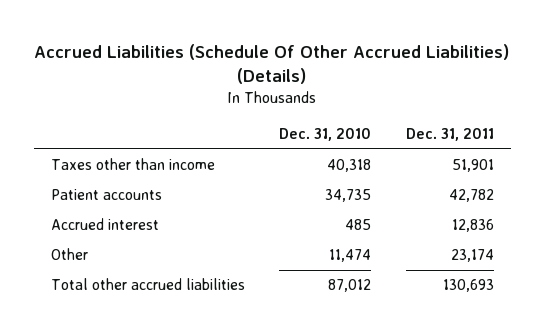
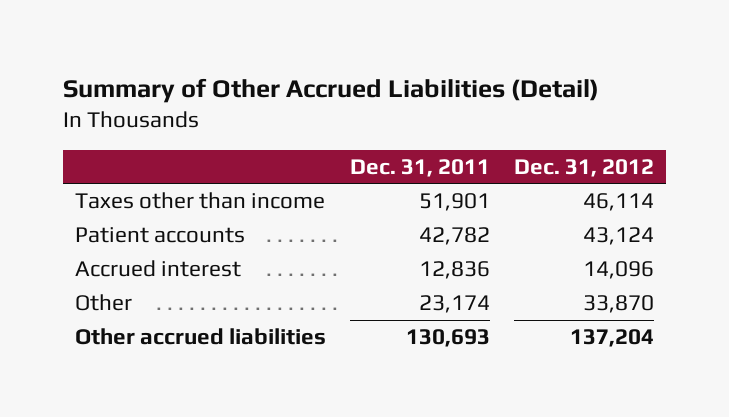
[34,44,510,85] Accrued Liabilities (Schedule Of Other Accrued Liabilities) (Details) -> [62,78,599,104] Summary of Other Accrued Liabilities (Detail)
[279,127,372,141] Dec. 31, 2010 -> none
none -> [514,158,655,177] Dec. 31, 2012
[51,278,246,291] Total other accrued liabilities -> [74,328,326,346] Other accrued liabilities

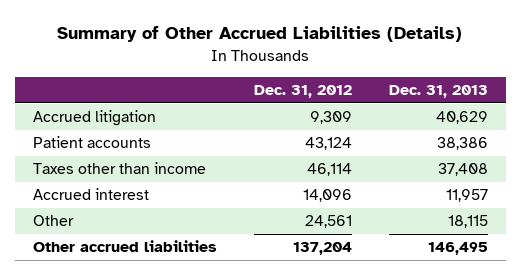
[62,78,599,104] Summary of Other Accrued Liabilities (Detail) -> [57,26,463,43] Summary of Other Accrued Liabilities (Details)
[350,158,491,177] Dec. 31, 2011 -> none
none -> [388,85,488,99] Dec. 31, 2013
none -> [33,110,157,127] Accrued litigation
[74,192,325,210] Taxes other than income -> [33,162,207,175] Taxes other than income
[583,295,655,314] 33,870 -> [304,215,352,229] 24,561

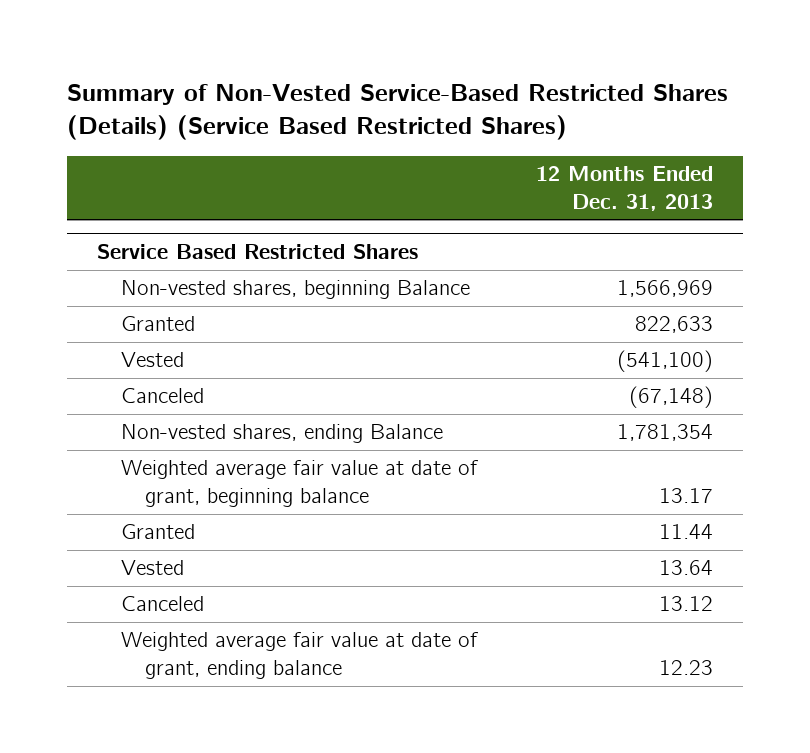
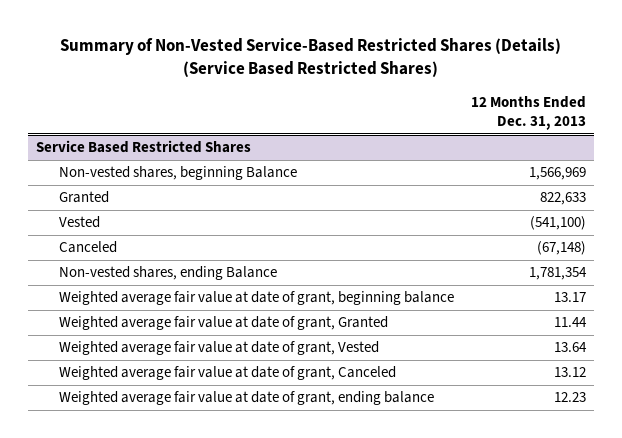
[120,524,195,540] Granted -> [59,316,389,331] Weighted average fair value at date of grant, Granted
[120,560,184,576] Vested -> [59,341,380,356] Weighted average fair value at date of grant, Vested
[120,596,204,612] Canceled -> [59,366,397,381] Weighted average fair value at date of grant, Canceled

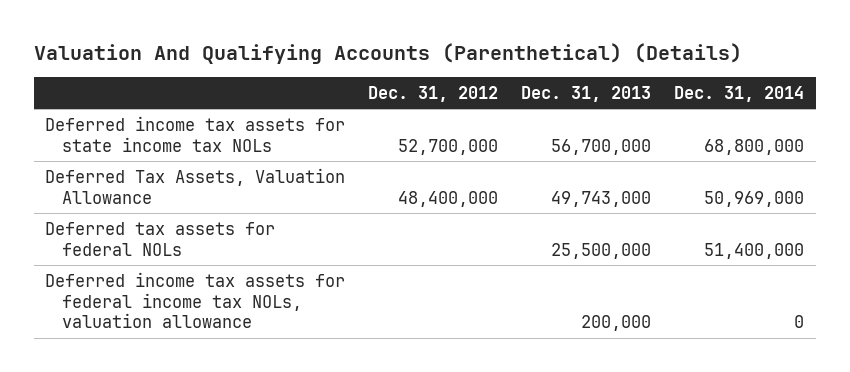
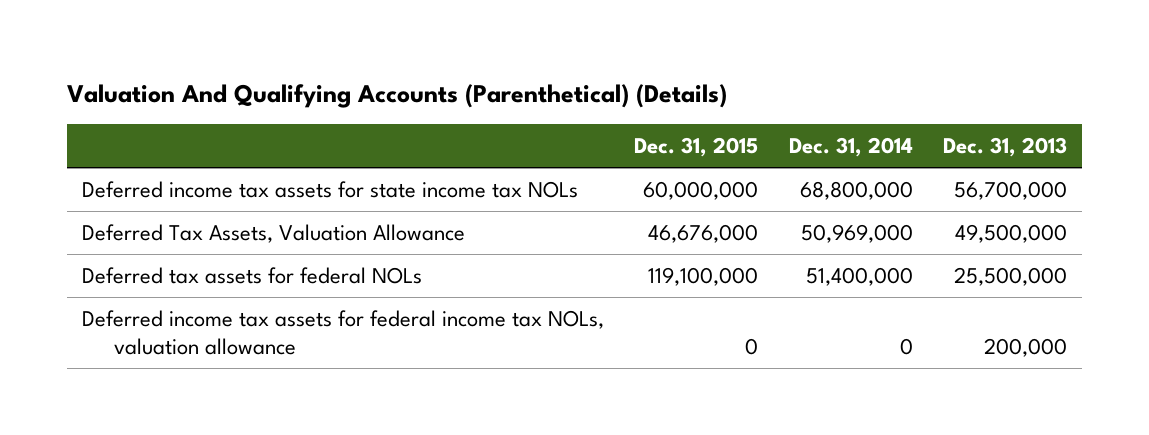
[368,85,499,102] Dec. 31, 2012 -> none
none -> [634,136,759,157] Dec. 31, 2015
[551,190,652,207] 49,743,000 -> [954,223,1067,243] 49,500,000

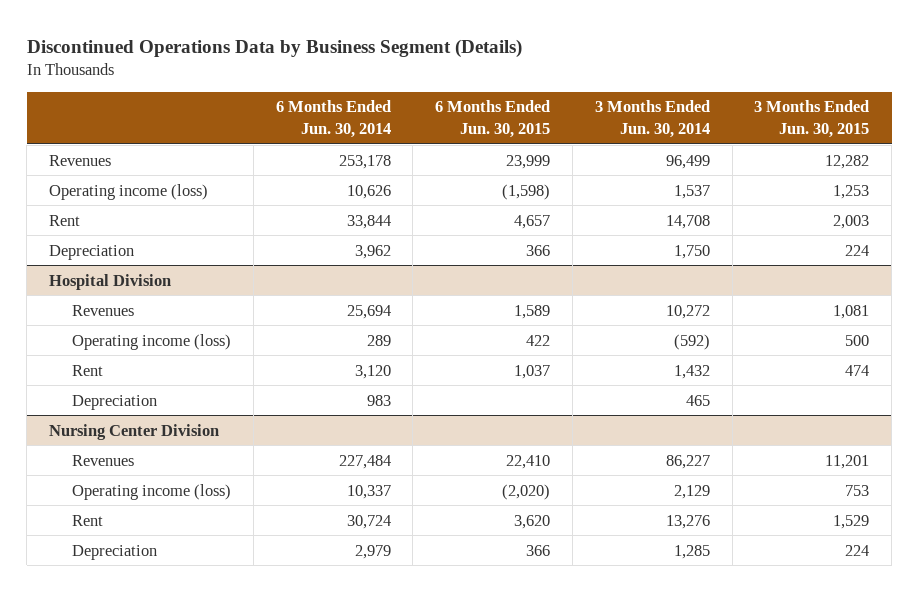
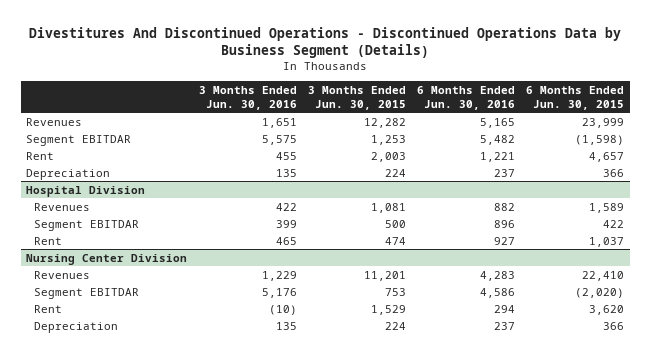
[26,38,522,58] Discontinued Operations Data by Business Segment (Details) -> [29,26,622,59] Divestitures And Discontinued Operations - Discontinued Operations Data by Business Segment (Details)
[275,100,391,138] 6 Months Ended Jun. 30, 2014 -> none
[594,100,710,138] 3 Months Ended Jun. 30, 2014 -> none
none -> [198,86,297,110] 3 Months Ended Jun. 30, 2016
none -> [417,86,516,110] 6 Months Ended Jun. 30, 2016
[49,183,209,200] Operating income (loss) -> [26,134,132,146] Segment EBITDAR
[72,333,232,350] Operating income (loss) -> [34,219,140,231] Segment EBITDAR
[72,394,158,410] Depreciation -> none
[72,483,232,500] Operating income (loss) -> [34,287,140,299] Segment EBITDAR

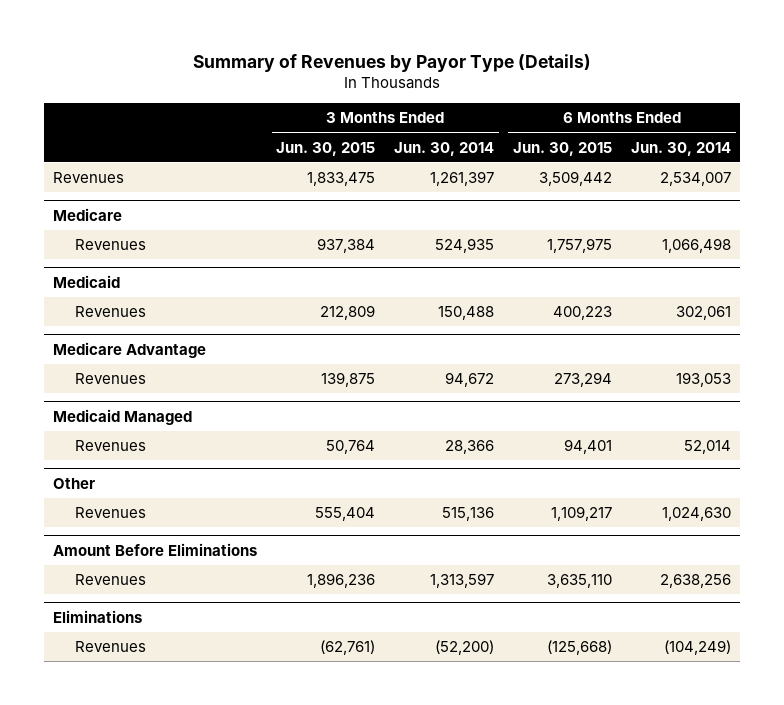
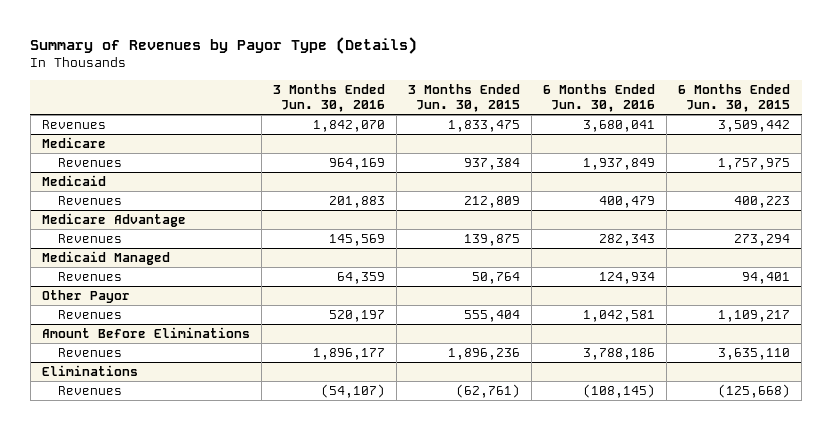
[394,141,495,156] Jun. 30, 2014 -> none
[630,141,731,156] Jun. 30, 2014 -> none
none -> [272,83,385,113] 3 Months Ended Jun. 30, 2016
none -> [543,83,656,113] 6 Months Ended Jun. 30, 2016
[53,478,96,490] Other -> [41,289,130,303] Other Payor

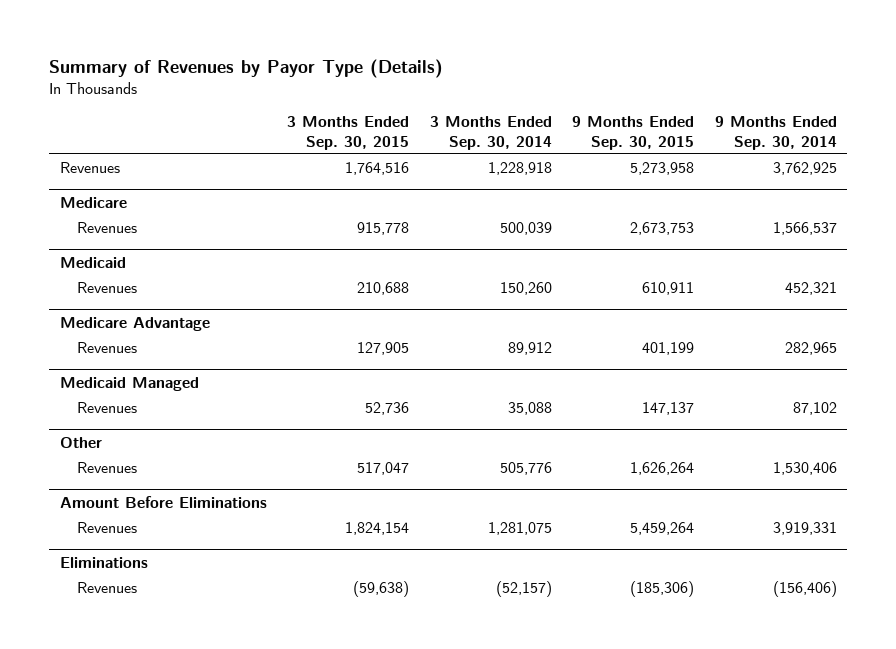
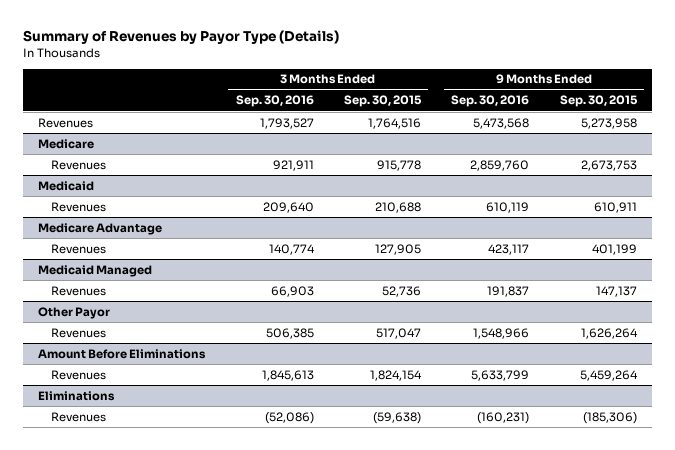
[429,116,552,150] 3 Months Ended Sep. 30, 2014 -> none
[714,116,837,150] 9 Months Ended Sep. 30, 2014 -> none
none -> [235,95,314,108] Sep. 30, 2016
none -> [451,95,530,108] Sep. 30, 2016
[59,436,102,448] Other -> [38,306,111,319] Other Payor

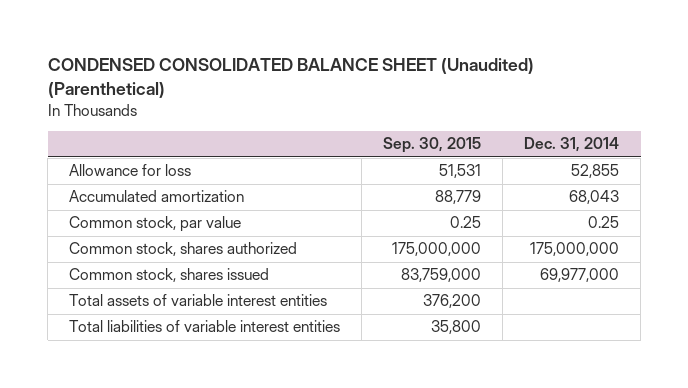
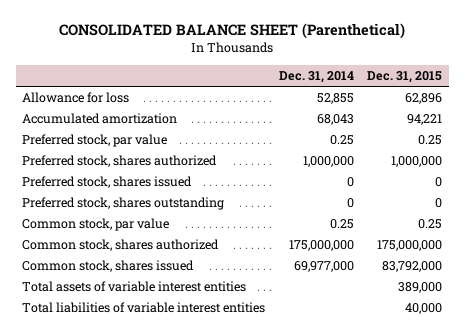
[47,58,534,99] CONDENSED CONSOLIDATED BALANCE SHEET (Unaudited) (Parenthetical) -> [59,23,406,40] CONSOLIDATED BALANCE SHEET (Parenthetical)
[383,137,482,154] Sep. 30, 2015 -> none
none -> [367,71,443,84] Dec. 31, 2015
none -> [22,134,168,148] Preferred stock, par value
none -> [22,155,218,168] Preferred stock, shares authorized
none -> [22,176,193,189] Preferred stock, shares issued
none -> [22,197,225,211] Preferred stock, shares outstanding

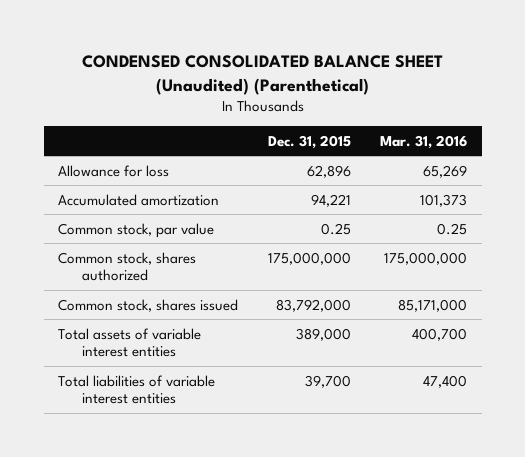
[59,23,406,40] CONSOLIDATED BALANCE SHEET (Parenthetical) -> [81,55,443,95] CONDENSED CONSOLIDATED BALANCE SHEET (Unaudited) (Parenthetical)
[278,71,354,84] Dec. 31, 2014 -> none
none -> [380,134,468,149] Mar. 31, 2016
[22,134,168,148] Preferred stock, par value -> none
[22,155,218,168] Preferred stock, shares authorized -> none
[22,176,193,189] Preferred stock, shares issued -> none
[22,197,225,211] Preferred stock, shares outstanding -> none
[405,303,443,315] 40,000 -> [304,374,351,388] 39,700

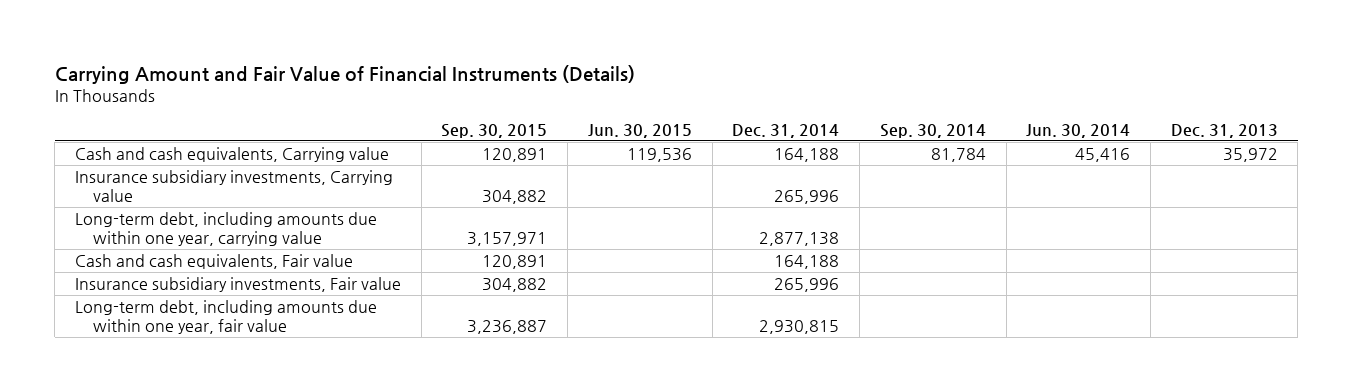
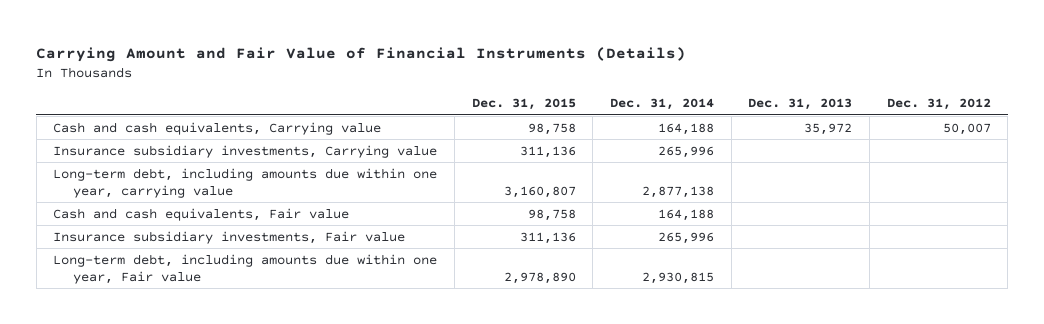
[441,123,548,138] Sep. 30, 2015 -> none
[587,123,692,138] Jun. 30, 2015 -> none
[879,123,986,138] Sep. 30, 2014 -> none
[1026,123,1131,138] Jun. 30, 2014 -> none
none -> [471,98,576,111] Dec. 31, 2015
none -> [886,98,991,111] Dec. 31, 2012
[74,300,377,334] Long-term debt, including amounts due within one year, fair value -> [53,253,438,284] Long-term debt, including amounts due within one year, Fair value

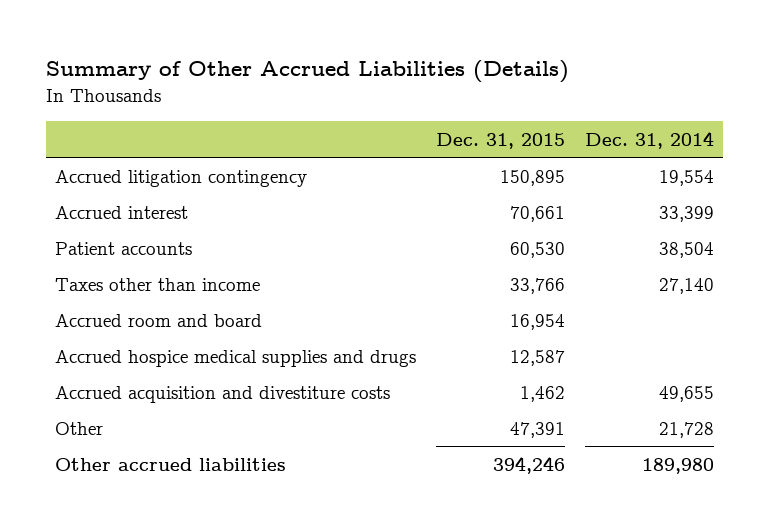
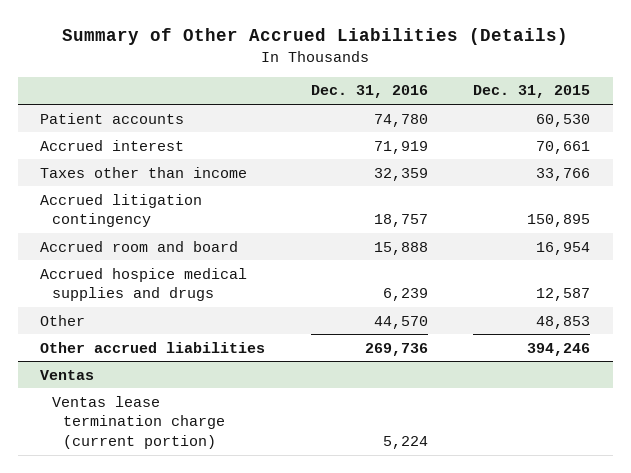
[584,130,714,149] Dec. 31, 2014 -> none
none -> [310,85,428,99] Dec. 31, 2016
[55,205,189,219] Accrued interest -> [40,139,185,151] Accrued interest
[55,169,308,187] Accrued litigation contingency -> [40,193,203,228] Accrued litigation contingency
[55,385,391,403] Accrued acquisition and divestiture costs -> none
[510,421,566,438] 47,391 -> [536,315,591,329] 48,853
none -> [40,369,95,380] Ventas
none -> [51,395,226,449] Ventas lease termination charge (current portion)

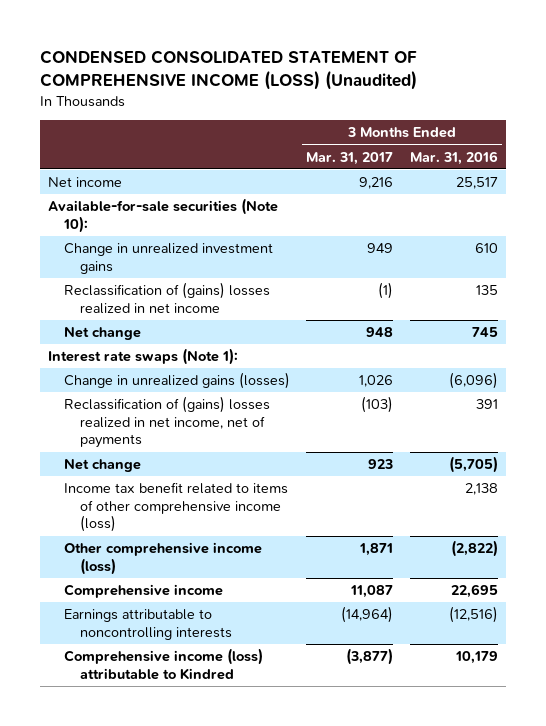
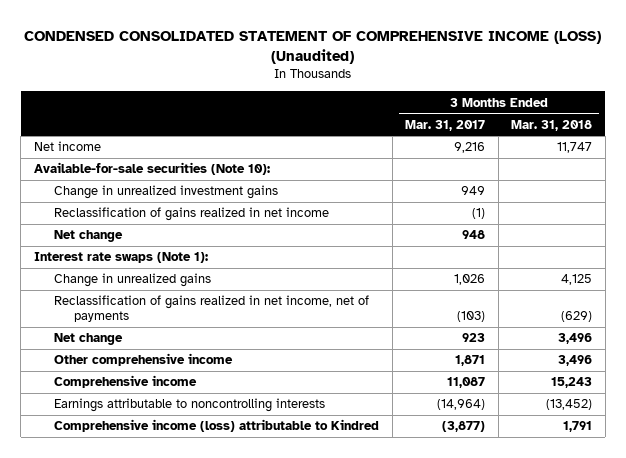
[409,150,498,165] Mar. 31, 2016 -> none
none -> [511,119,593,131] Mar. 31, 2018
[64,282,271,314] Reclassification of (gains) losses realized in net income -> [54,207,330,222] Reclassification of gains realized in net income
[64,372,291,390] Change in unrealized gains (losses) -> [54,273,212,288] Change in unrealized gains
[64,396,271,449] Reclassification of (gains) losses realized in net income, net of payments -> [54,295,370,323] Reclassification of gains realized in net income, net of payments
[64,482,289,533] Income tax benefit related to items of other comprehensive income (loss) -> none
[64,542,263,575] Other comprehensive income (loss) -> [54,353,234,367] Other comprehensive income

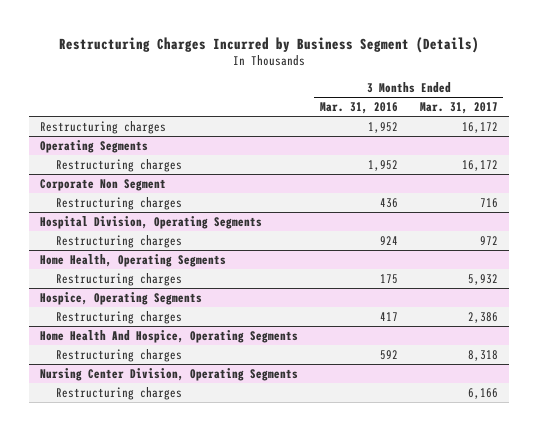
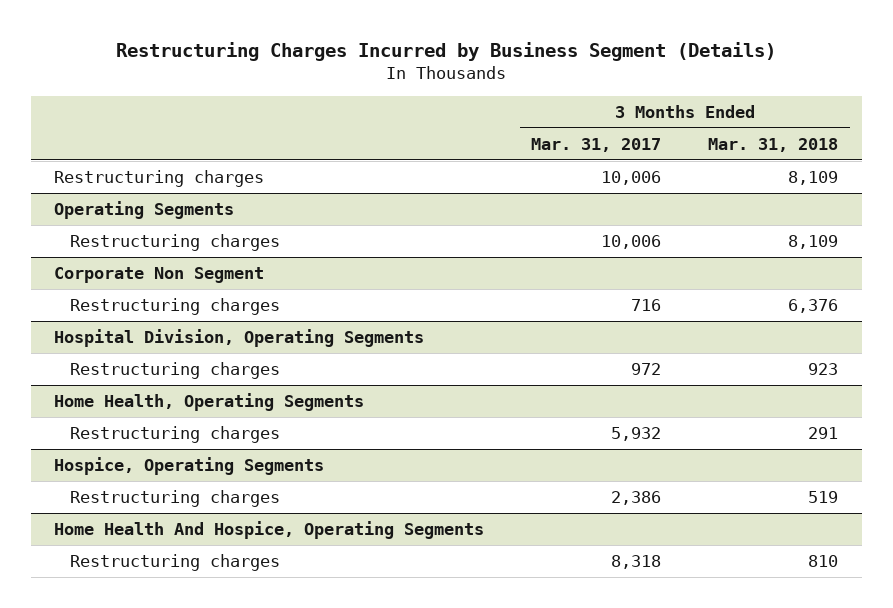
[319,102,398,115] Mar. 31, 2016 -> none
none -> [708,137,839,152] Mar. 31, 2018
[461,121,498,133] 16,172 -> [601,171,662,186] 10,006
[461,159,498,171] 16,172 -> [601,235,662,250] 10,006
[40,367,299,381] Nursing Center Division, Operating Segments -> none
[55,386,182,400] Restructuring charges -> none

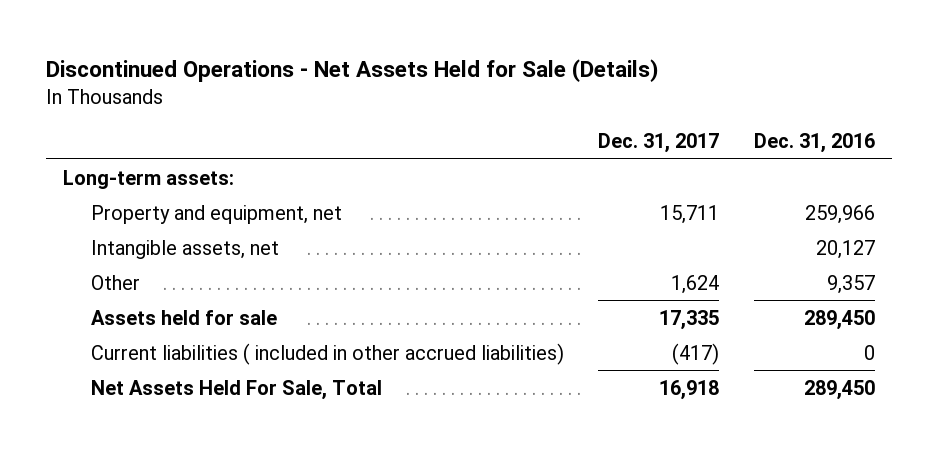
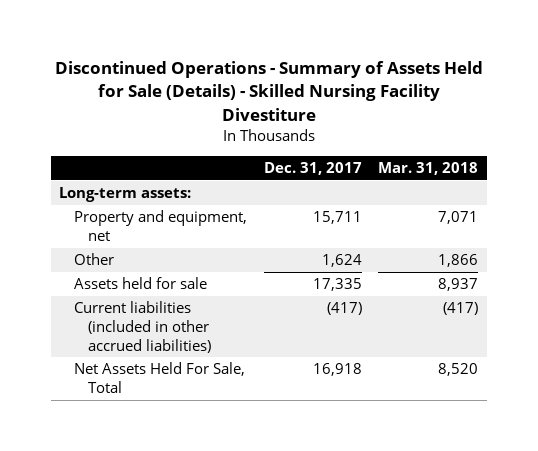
[46,58,659,82] Discontinued Operations - Net Assets Held for Sale (Details) -> [54,61,483,121] Discontinued Operations - Summary of Assets Held for Sale (Details) - Skilled Nursing Facility Divestiture
[753,133,875,154] Dec. 31, 2016 -> none
none -> [378,162,479,176] Mar. 31, 2018
[90,239,279,259] Intangible assets, net -> none
[90,342,564,365] Current liabilities ( included in other accrued liabilities) -> [73,301,212,353] Current liabilities (included in other accrued liabilities)

